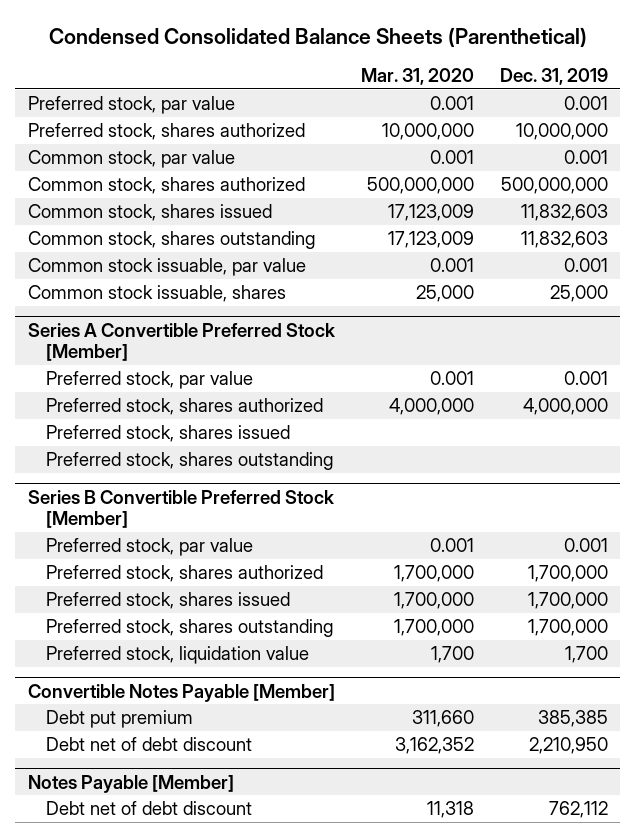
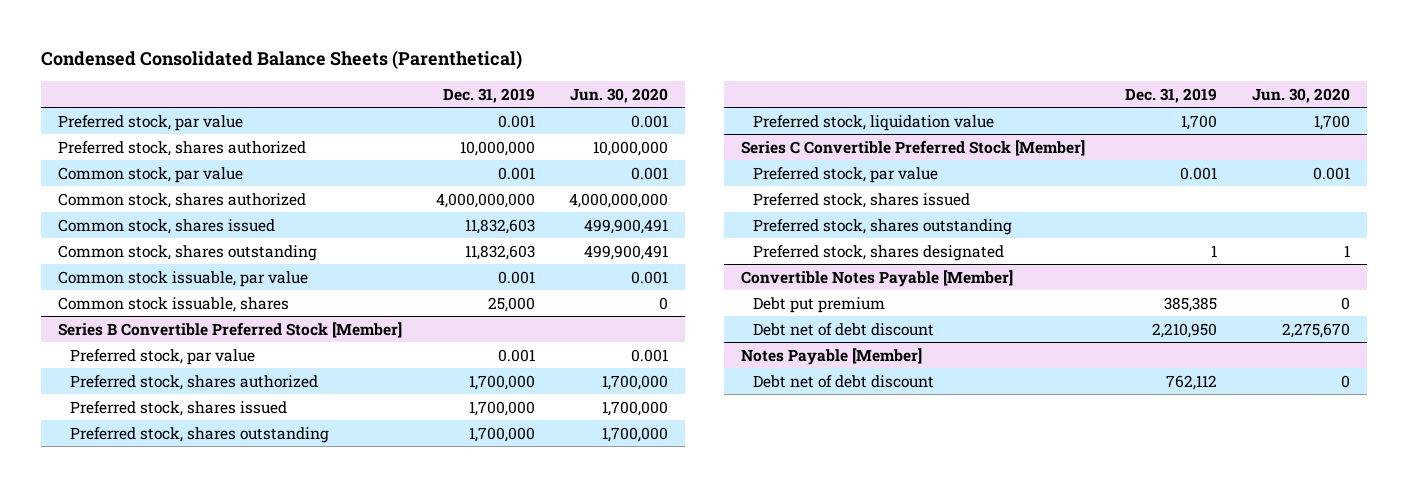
[360,68,474,86] Mar. 31, 2020 -> none
none -> [569,87,668,103] Jun. 30, 2020
[500,176,608,194] 500,000,000 -> [436,192,536,208] 4,000,000,000
[28,322,336,362] Series A Convertible Preferred Stock [Member] -> none
[45,370,253,389] Preferred stock, par value -> none
[45,397,323,415] Preferred stock, shares authorized -> none
[45,424,290,442] Preferred stock, shares issued -> none
[45,451,333,470] Preferred stock, shares outstanding -> none
none -> [740,139,1085,156] Series C Convertible Preferred Stock [Member]
none -> [752,166,938,183] Preferred stock, par value
none -> [752,192,970,208] Preferred stock, shares issued
none -> [752,218,1012,235] Preferred stock, shares outstanding
none -> [752,244,1004,261] Preferred stock, shares designated

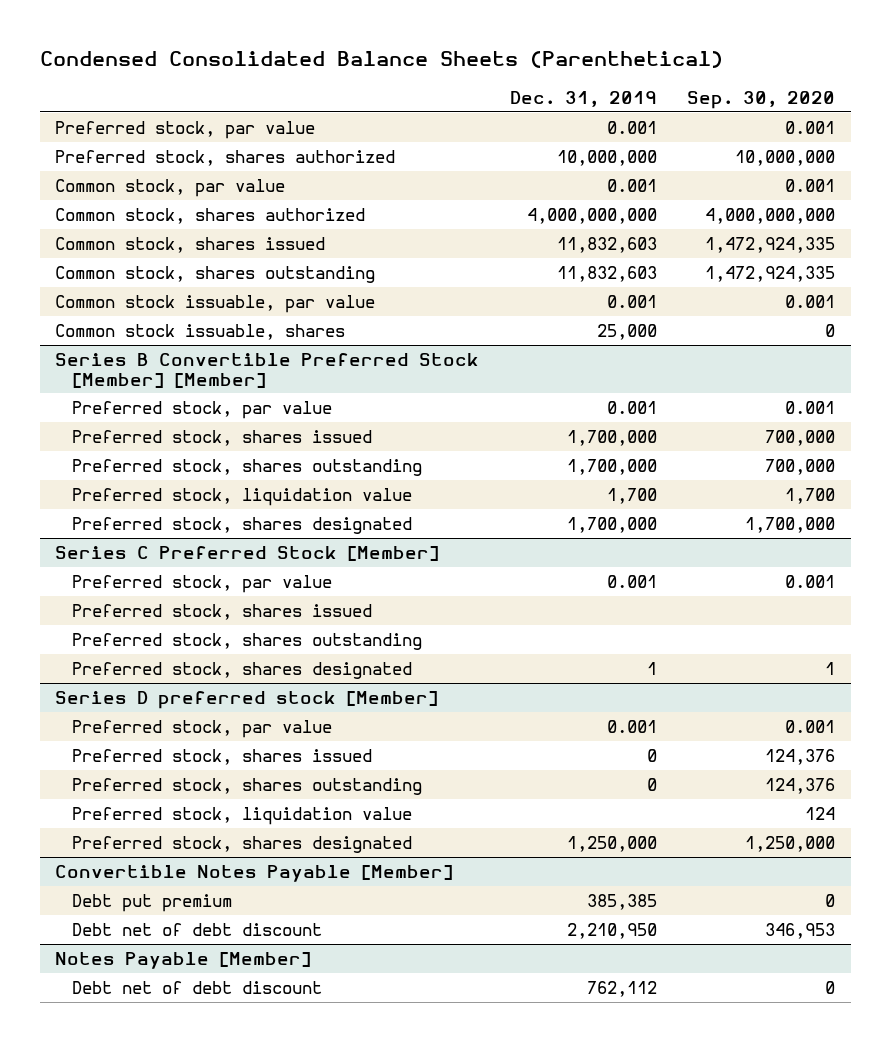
[569,87,668,103] Jun. 30, 2020 -> none
none -> [687,91,836,110] Sep. 30, 2020
[58,321,403,338] Series B Convertible Preferred Stock [Member] -> [55,352,480,388] Series B Convertible Preferred Stock [Member] [Member]
[70,374,319,390] Preferred stock, shares authorized -> none
none -> [72,516,413,534] Preferred stock, shares designated
[740,139,1085,156] Series C Convertible Preferred Stock [Member] -> [55,545,440,561] Series C Preferred Stock [Member]
none -> [55,690,439,709] Series D preferred stock [Member]
none -> [72,719,333,738] Preferred stock, par value
none -> [72,748,373,765] Preferred stock, shares issued
none -> [72,777,423,795] Preferred stock, shares outstanding
none -> [72,806,413,825] Preferred stock, liquidation value
none -> [72,835,413,853] Preferred stock, shares designated

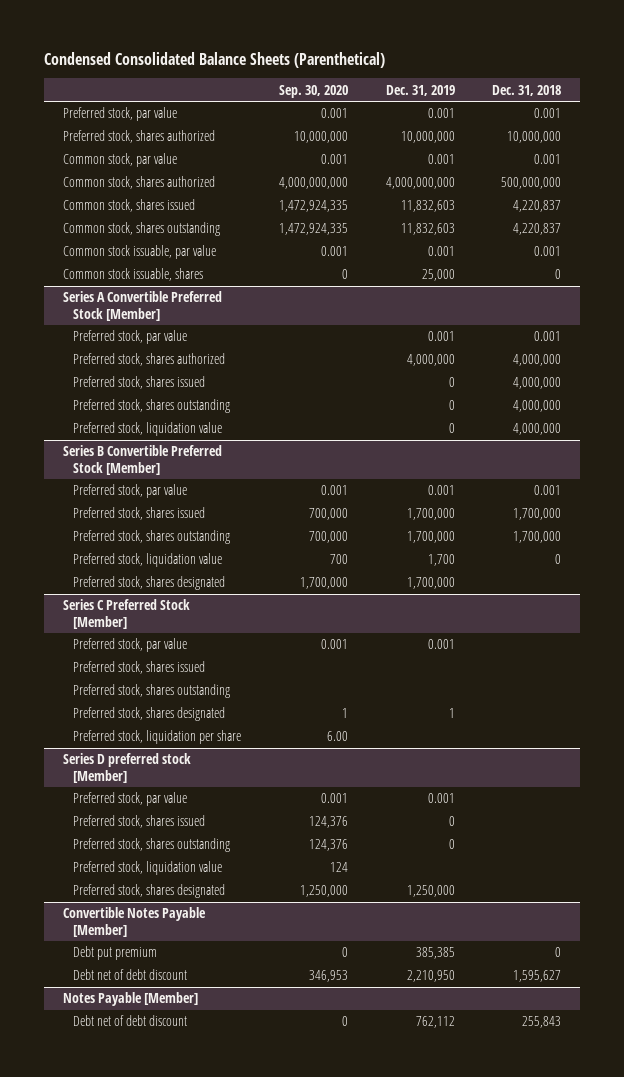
none -> [492,84,562,96] Dec. 31, 2018
none -> [62,291,222,321] Series A Convertible Preferred Stock [Member]
none -> [73,330,188,345] Preferred stock, par value
none -> [73,353,226,367] Preferred stock, shares authorized
none -> [73,376,206,390] Preferred stock, shares issued
none -> [73,399,231,414] Preferred stock, shares outstanding
none -> [73,422,223,437] Preferred stock, liquidation value
[55,352,480,388] Series B Convertible Preferred Stock [Member] [Member] -> [62,445,222,475] Series B Convertible Preferred Stock [Member]
[785,487,836,504] 1,700 -> [329,554,348,565] 700
none -> [73,730,242,745] Preferred stock, liquidation per share

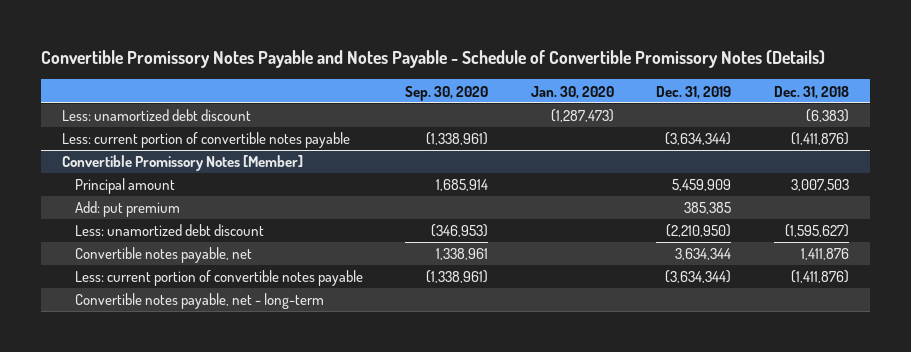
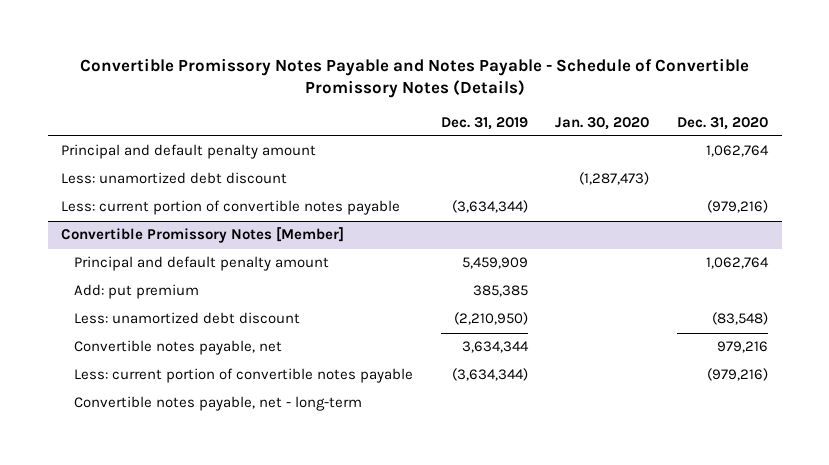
[405,85,489,101] Sep. 30, 2020 -> none
[773,85,849,99] Dec. 31, 2018 -> none
none -> [676,116,768,130] Dec. 31, 2020
none -> [61,144,317,160] Principal and default penalty amount
[74,178,175,195] Principal amount -> [73,256,329,272] Principal and default penalty amount

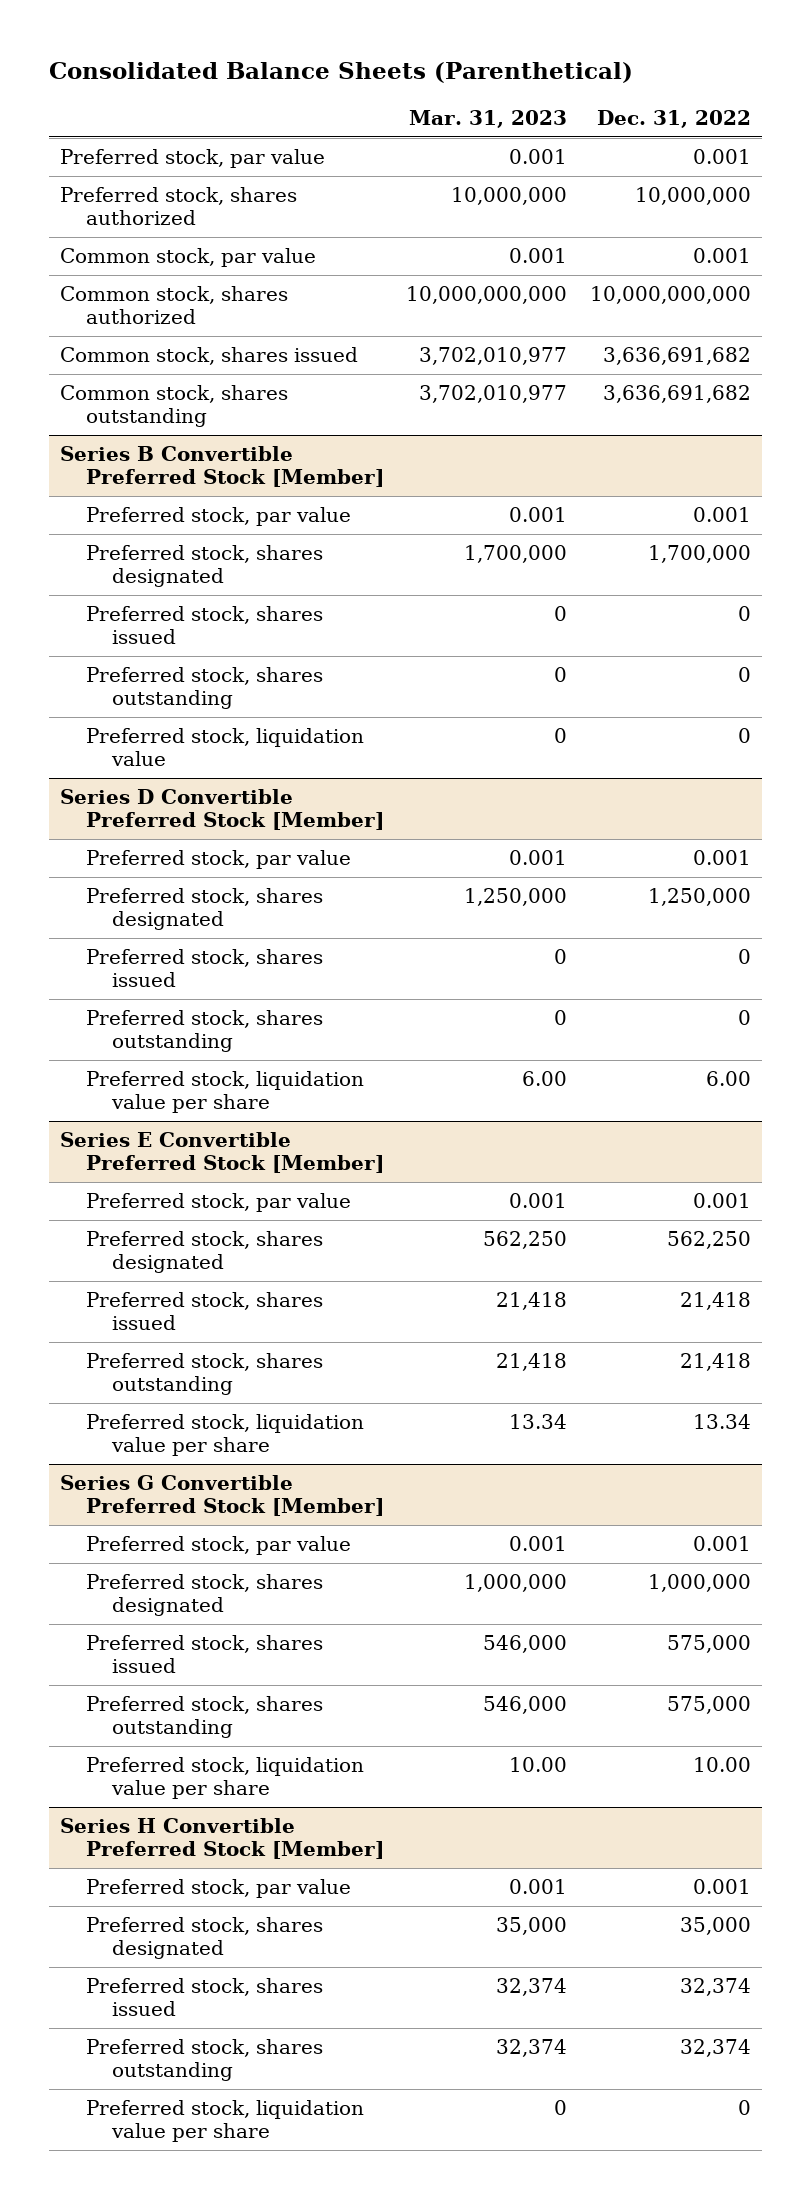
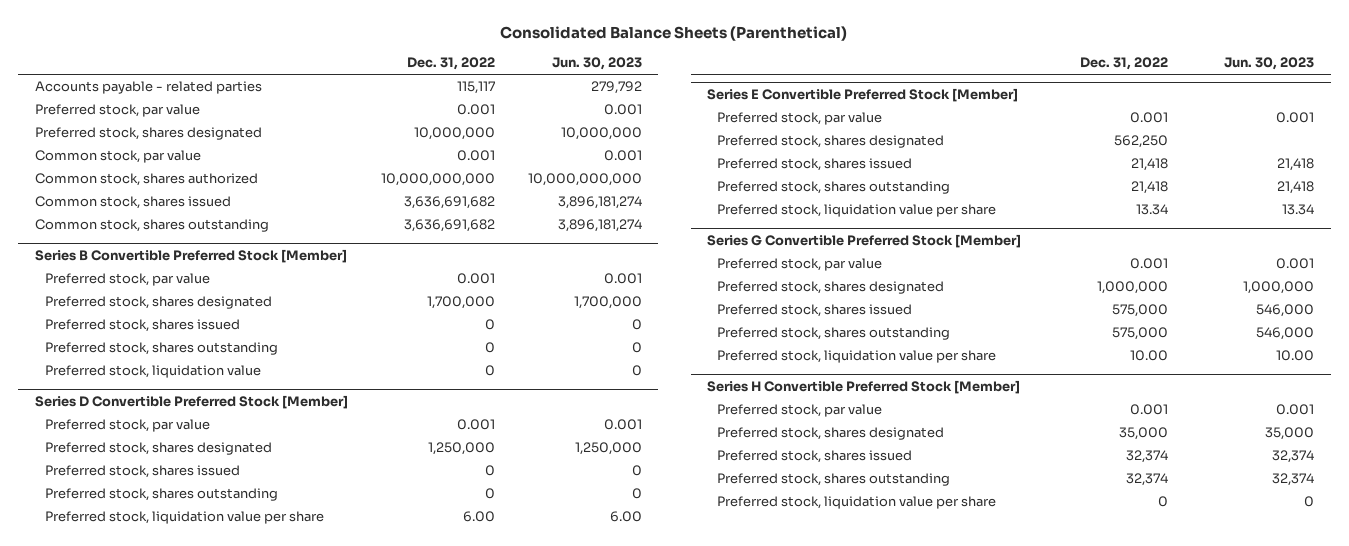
[409,109,568,128] Mar. 31, 2023 -> none
none -> [552,57,643,71] Jun. 30, 2023
none -> [34,81,262,95] Accounts payable - related parties
[59,187,297,225] Preferred stock, shares authorized -> [34,127,262,141] Preferred stock, shares designated

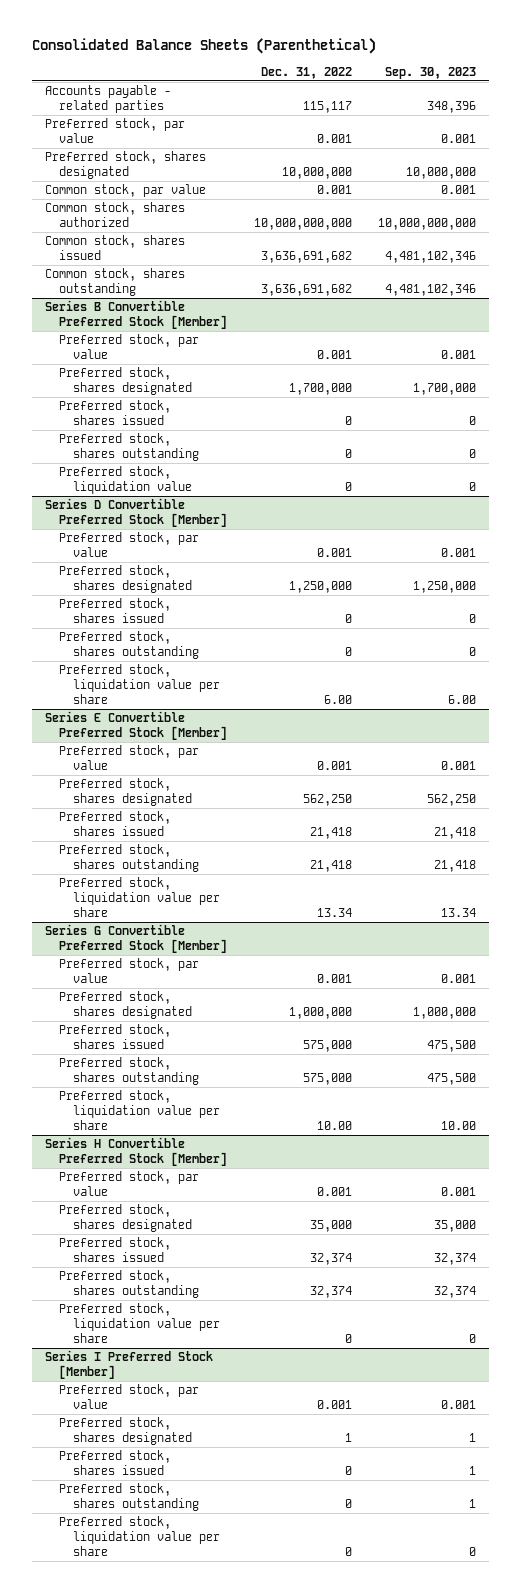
[552,57,643,71] Jun. 30, 2023 -> none
none -> [385,66,477,79] Sep. 30, 2023
none -> [44,1350,213,1380] Series I Preferred Stock [Member]
none -> [58,1384,199,1410] Preferred stock, par value
none -> [58,1417,192,1446] Preferred stock, shares designated
none -> [58,1450,171,1476] Preferred stock, shares issued
none -> [58,1483,199,1512] Preferred stock, shares outstanding
none -> [58,1516,220,1556] Preferred stock, liquidation value per share

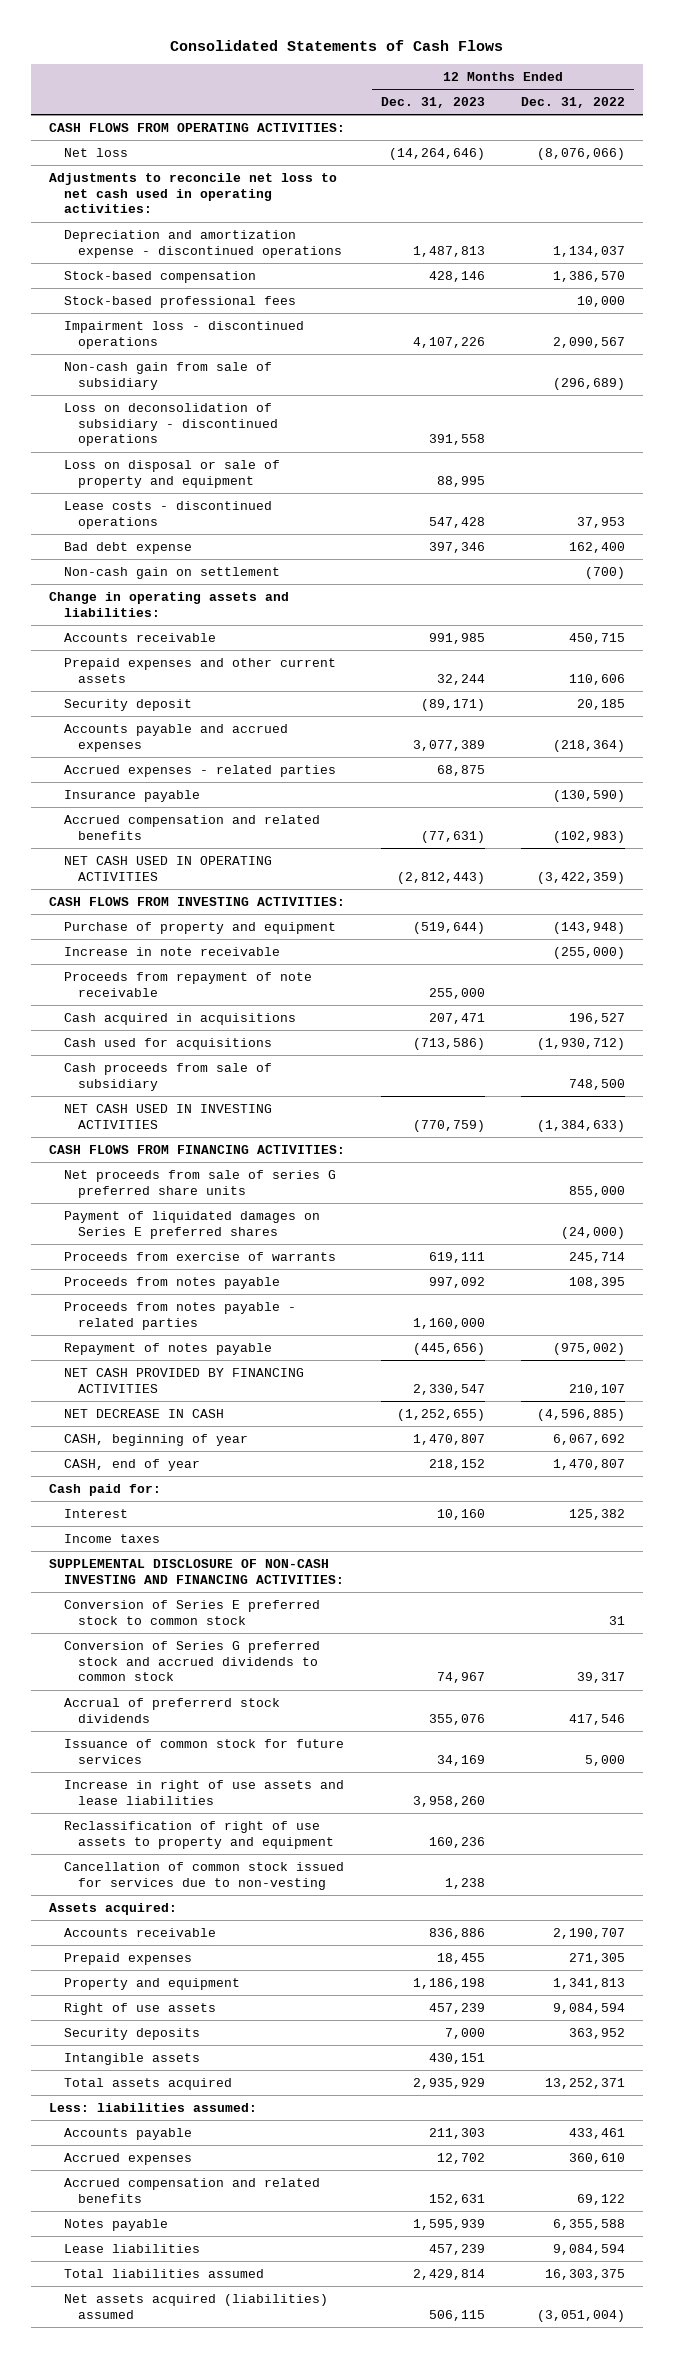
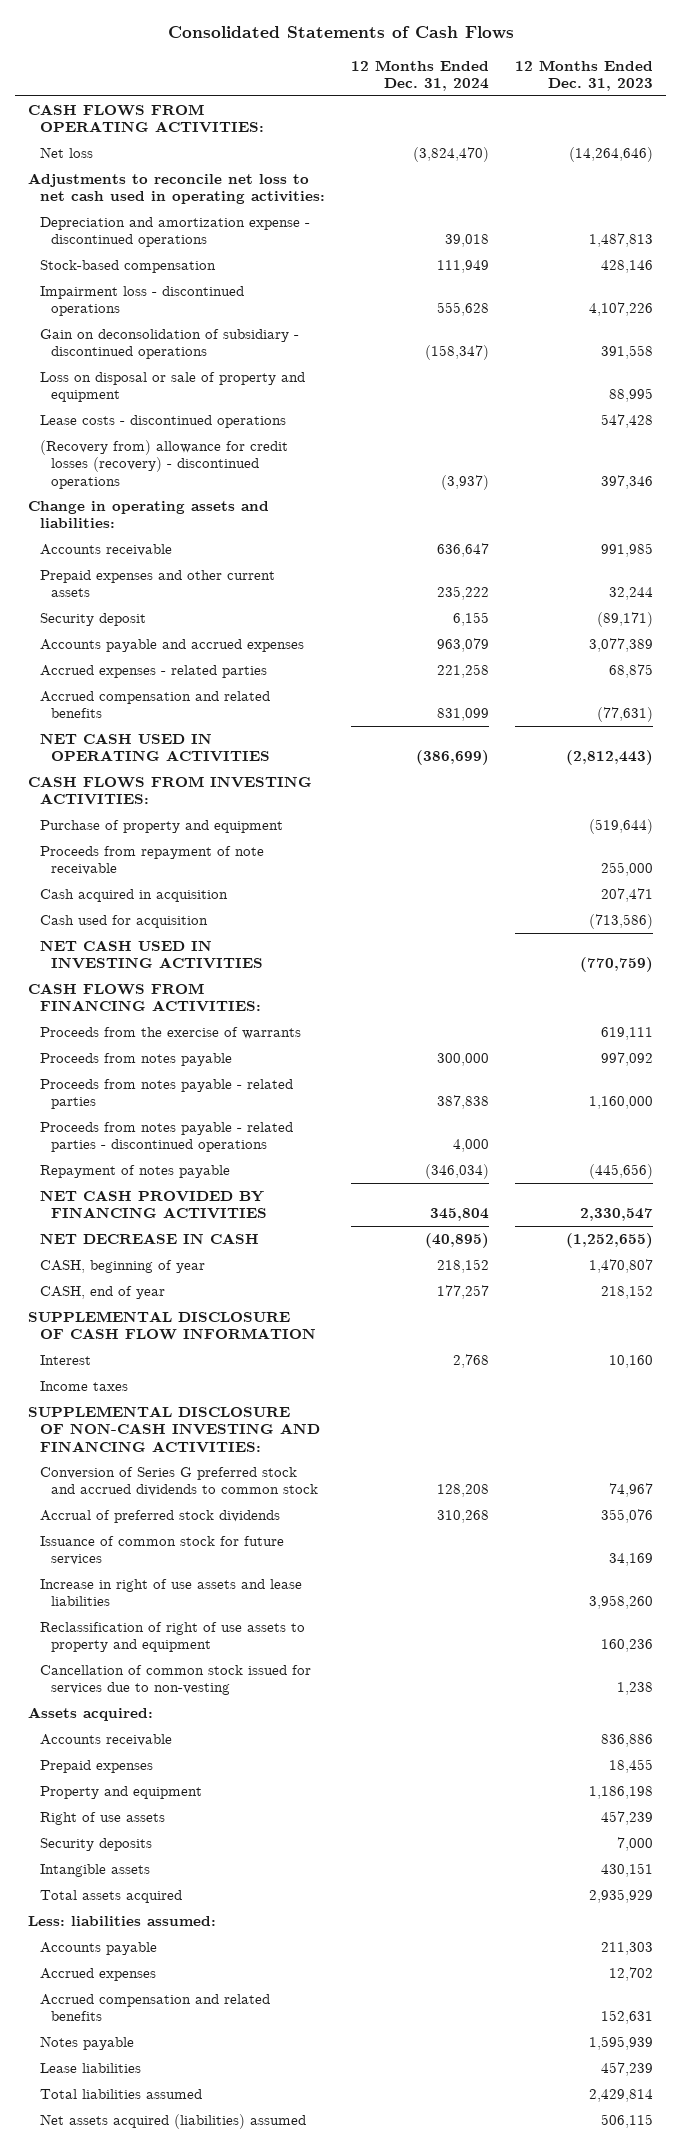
[520,97,625,109] Dec. 31, 2022 -> none
none -> [350,59,489,91] 12 Months Ended Dec. 31, 2024
[63,295,296,308] Stock-based professional fees -> none
[63,361,272,390] Non-cash gain from sale of subsidiary -> none
[63,402,279,447] Loss on deconsolidation of subsidiary - discontinued operations -> [39,328,299,360] Gain on deconsolidation of subsidiary - discontinued operations
[63,566,280,579] Non-cash gain on settlement -> none
[63,541,192,554] Bad debt expense -> [39,439,288,489] (Recovery from) allowance for credit losses (recovery) - discontinued operations
[63,789,200,802] Insurance payable -> none
[63,946,280,956] Increase in note receivable -> none
[63,1062,272,1091] Cash proceeds from sale of subsidiary -> none
[63,1012,296,1025] Cash acquired in acquisitions -> [39,888,228,902] Cash acquired in acquisition
[63,1037,272,1050] Cash used for acquisitions -> [39,914,208,928] Cash used for acquisition
[63,1169,336,1198] Net proceeds from sale of series G preferred share units -> none
[63,1210,320,1239] Payment of liquidated damages on Series E preferred shares -> none
[63,1251,336,1261] Proceeds from exercise of warrants -> [39,1026,301,1039] Proceeds from the exercise of warrants
none -> [39,1121,293,1153] Proceeds from notes payable - related parties - discontinued operations
[48,1483,161,1496] Cash paid for: -> none
none -> [28,1310,316,1341] SUPPLEMENTAL DISCLOSURE OF CASH FLOW INFORMATION
[63,1599,320,1625] Conversion of Series E preferred stock to common stock -> none
[63,1697,280,1723] Accrual of preferrerd stock dividends -> [39,1509,280,1523] Accrual of preferred stock dividends

